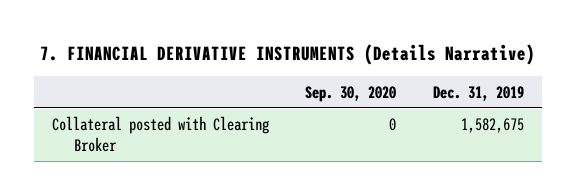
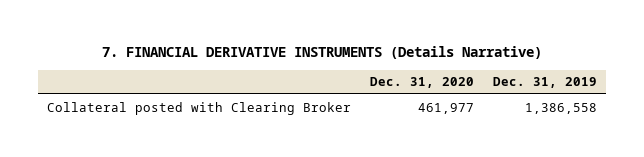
[305,85,397,102] Sep. 30, 2020 -> none
none -> [369,77,474,89] Dec. 31, 2020
[460,118,524,134] 1,582,675 -> [524,102,597,114] 1,386,558

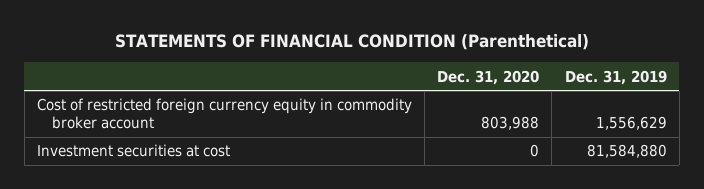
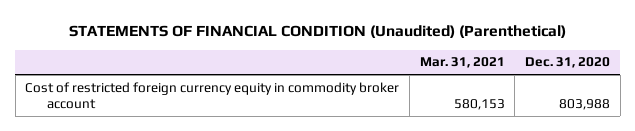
[114,34,589,51] STATEMENTS OF FINANCIAL CONDITION (Parenthetical) -> [68,25,566,39] STATEMENTS OF FINANCIAL CONDITION (Unaudited) (Parenthetical)
[564,69,667,85] Dec. 31, 2019 -> none
none -> [419,57,505,69] Mar. 31, 2021
[36,144,230,158] Investment securities at cost -> none

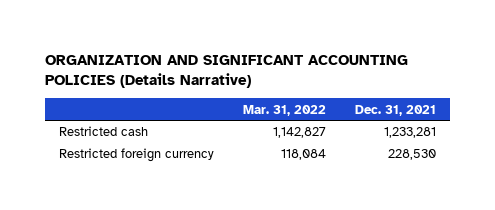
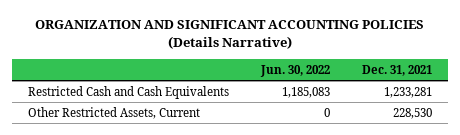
[243,104,327,116] Mar. 31, 2022 -> none
none -> [260,64,331,77] Jun. 30, 2022
[59,126,149,137] Restricted cash -> [27,85,229,99] Restricted Cash and Cash Equivalents
[59,148,215,163] Restricted foreign currency -> [27,106,200,119] Other Restricted Assets, Current

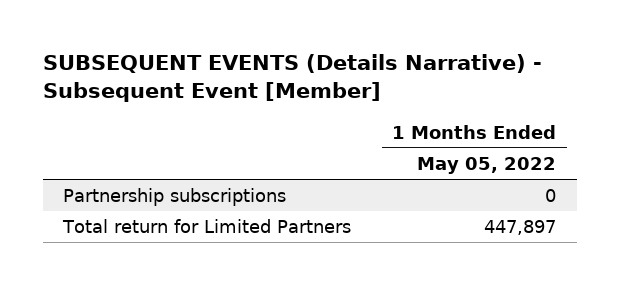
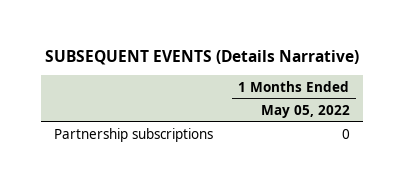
[42,54,542,103] SUBSEQUENT EVENTS (Details Narrative) - Subsequent Event [Member] -> [44,49,359,65] SUBSEQUENT EVENTS (Details Narrative)
[62,219,352,234] Total return for Limited Partners -> none

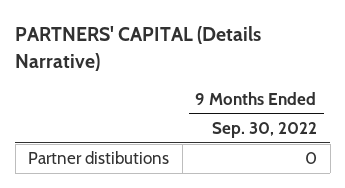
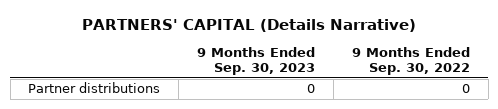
none -> [197,46,316,76] 9 Months Ended Sep. 30, 2023
[28,151,170,165] Partner distibutions -> [28,82,161,94] Partner distributions

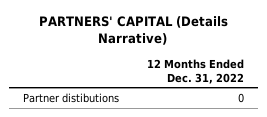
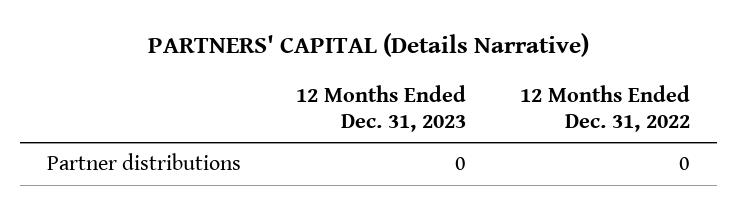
none -> [295,85,466,133] 12 Months Ended Dec. 31, 2023
[22,92,119,103] Partner distibutions -> [47,153,242,171] Partner distributions

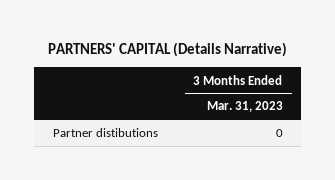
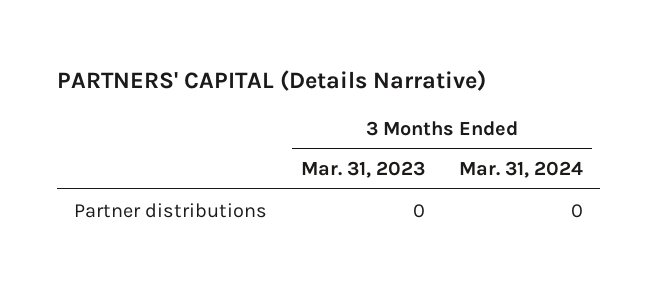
none -> [459,161,584,179] Mar. 31, 2024
[52,128,158,138] Partner distibutions -> [73,202,267,218] Partner distributions

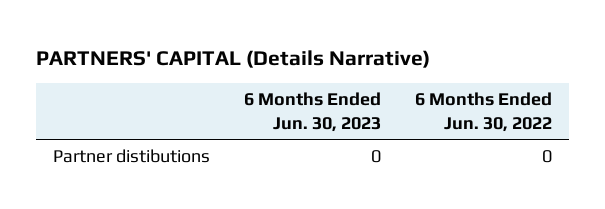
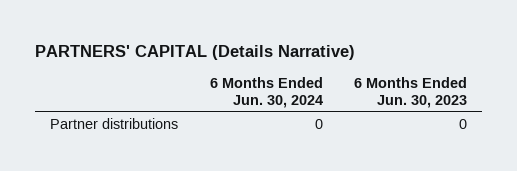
[414,92,552,132] 6 Months Ended Jun. 30, 2022 -> none
none -> [209,76,323,109] 6 Months Ended Jun. 30, 2024
[53,149,211,164] Partner distibutions -> [50,118,179,130] Partner distributions

